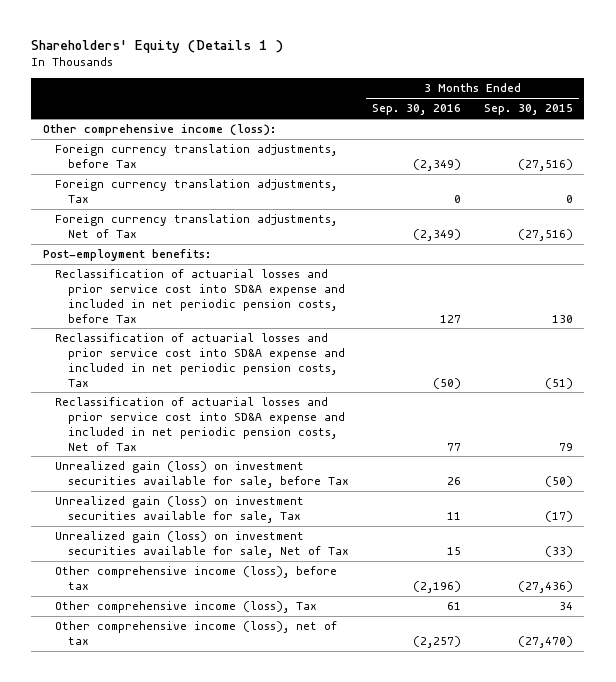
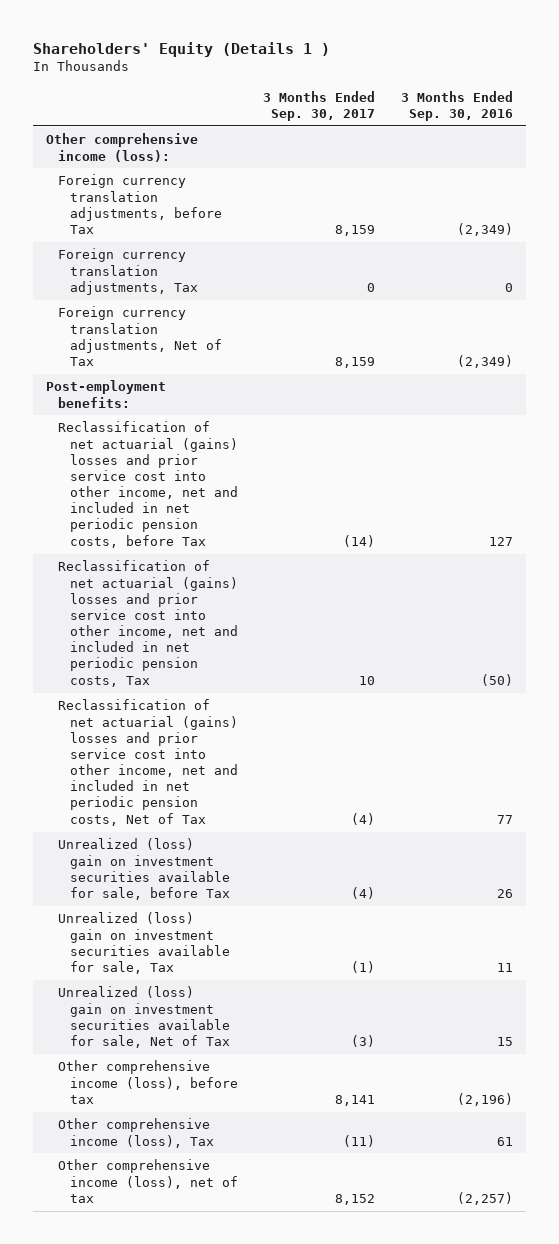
[484,104,574,116] Sep. 30, 2015 -> none
none -> [263,90,376,122] 3 Months Ended Sep. 30, 2017
[55,269,346,323] Reclassification of actuarial losses and prior service cost into SD&A expense and included in net periodic pension costs, before Tax -> [57,421,238,548] Reclassification of net actuarial (gains) losses and prior service cost into other income, net and included in net periodic pension costs, before Tax
[55,333,346,387] Reclassification of actuarial losses and prior service cost into SD&A expense and included in net periodic pension costs, Tax -> [57,560,238,687] Reclassification of net actuarial (gains) losses and prior service cost into other income, net and included in net periodic pension costs, Tax
[55,397,346,451] Reclassification of actuarial losses and prior service cost into SD&A expense and included in net periodic pension costs, Net of Tax -> [57,699,238,826] Reclassification of net actuarial (gains) losses and prior service cost into other income, net and included in net periodic pension costs, Net of Tax
[55,461,350,488] Unrealized gain (loss) on investment securities available for sale, before Tax -> [57,838,230,900] Unrealized (loss) gain on investment securities available for sale, before Tax
[55,496,305,523] Unrealized gain (loss) on investment securities available for sale, Tax -> [57,912,230,974] Unrealized (loss) gain on investment securities available for sale, Tax
[55,531,350,558] Unrealized gain (loss) on investment securities available for sale, Net of Tax -> [57,986,230,1048] Unrealized (loss) gain on investment securities available for sale, Net of Tax

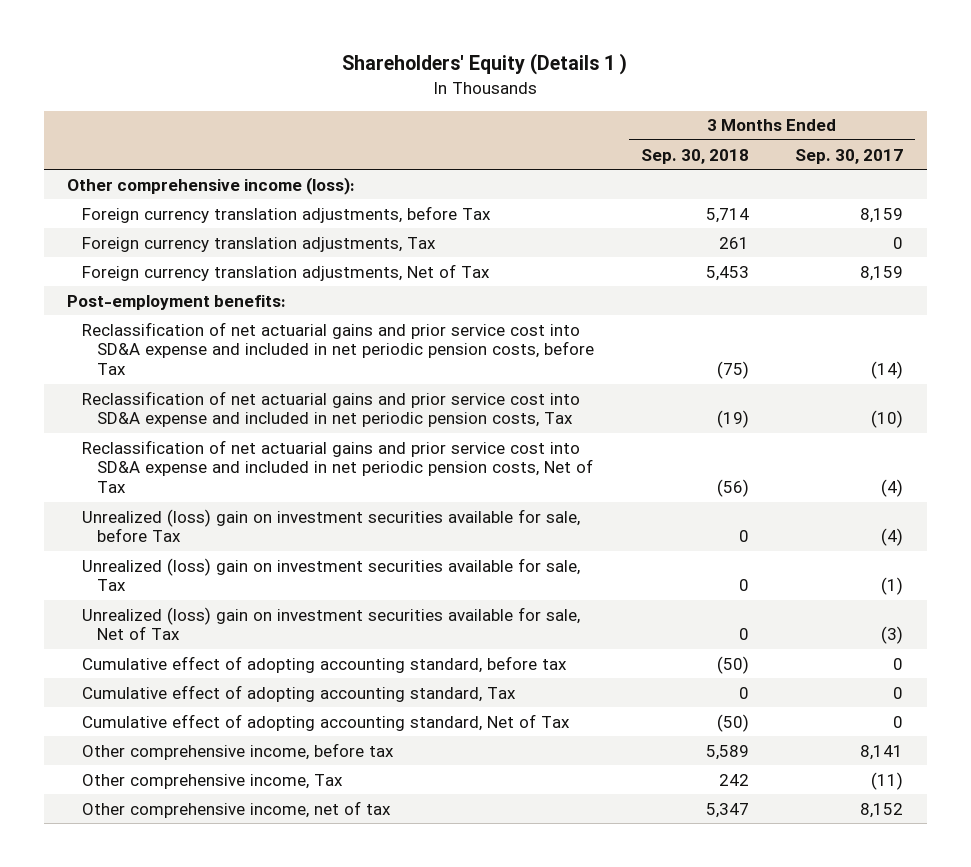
[400,90,513,122] 3 Months Ended Sep. 30, 2016 -> none
none -> [640,148,749,164] Sep. 30, 2018
[57,421,238,548] Reclassification of net actuarial (gains) losses and prior service cost into other income, net and included in net periodic pension costs, before Tax -> [81,321,594,376] Reclassification of net actuarial gains and prior service cost into SD&A expense and included in net periodic pension costs, before Tax
[57,560,238,687] Reclassification of net actuarial (gains) losses and prior service cost into other income, net and included in net periodic pension costs, Tax -> [81,390,580,428] Reclassification of net actuarial gains and prior service cost into SD&A expense and included in net periodic pension costs, Tax
[359,675,376,685] 10 -> [871,410,904,429] (10)
[57,699,238,826] Reclassification of net actuarial (gains) losses and prior service cost into other income, net and included in net periodic pension costs, Net of Tax -> [81,439,593,494] Reclassification of net actuarial gains and prior service cost into SD&A expense and included in net periodic pension costs, Net of Tax
none -> [81,655,567,673] Cumulative effect of adopting accounting standard, before tax
none -> [81,684,516,702] Cumulative effect of adopting accounting standard, Tax
none -> [81,713,570,731] Cumulative effect of adopting accounting standard, Net of Tax
[57,1060,238,1104] Other comprehensive income (loss), before tax -> [81,742,394,760] Other comprehensive income, before tax
[57,1118,214,1148] Other comprehensive income (loss), Tax -> [81,773,343,789] Other comprehensive income, Tax
[57,1159,238,1203] Other comprehensive income (loss), net of tax -> [81,800,391,818] Other comprehensive income, net of tax

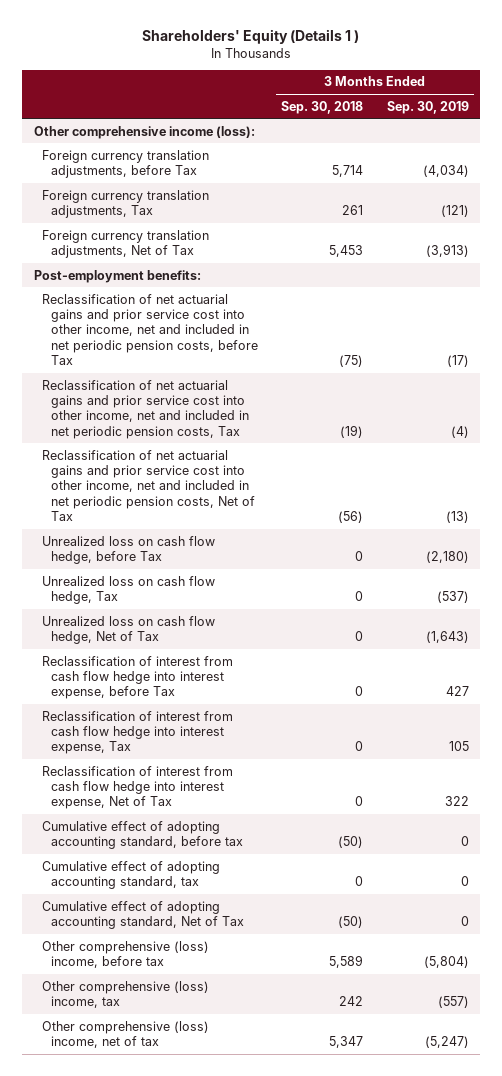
[795,148,904,164] Sep. 30, 2017 -> none
none -> [386,100,469,114] Sep. 30, 2019
[81,508,580,543] Unrealized (loss) gain on investment securities available for sale, before Tax -> none
[81,557,580,592] Unrealized (loss) gain on investment securities available for sale, Tax -> none
[81,606,580,641] Unrealized (loss) gain on investment securities available for sale, Net of Tax -> none
[81,321,594,376] Reclassification of net actuarial gains and prior service cost into SD&A expense and included in net periodic pension costs, before Tax -> [42,293,259,366] Reclassification of net actuarial gains and prior service cost into other income, net and included in net periodic pension costs, before Tax
[81,390,580,428] Reclassification of net actuarial gains and prior service cost into SD&A expense and included in net periodic pension costs, Tax -> [42,379,250,439] Reclassification of net actuarial gains and prior service cost into other income, net and included in net periodic pension costs, Tax
[81,439,593,494] Reclassification of net actuarial gains and prior service cost into SD&A expense and included in net periodic pension costs, Net of Tax -> [42,449,256,522] Reclassification of net actuarial gains and prior service cost into other income, net and included in net periodic pension costs, Net of Tax
none -> [42,535,216,564] Unrealized loss on cash flow hedge, before Tax
none -> [42,575,216,604] Unrealized loss on cash flow hedge, Tax
none -> [42,615,216,644] Unrealized loss on cash flow hedge, Net of Tax
none -> [42,655,234,700] Reclassification of interest from cash flow hedge into interest expense, before Tax
none -> [42,710,234,755] Reclassification of interest from cash flow hedge into interest expense, Tax
none -> [42,765,234,810] Reclassification of interest from cash flow hedge into interest expense, Net of Tax
[81,684,516,702] Cumulative effect of adopting accounting standard, Tax -> [42,860,221,889] Cumulative effect of adopting accounting standard, tax
[81,742,394,760] Other comprehensive income, before tax -> [42,940,210,968] Other comprehensive (loss) income, before tax
[81,773,343,789] Other comprehensive income, Tax -> [42,980,210,1008] Other comprehensive (loss) income, tax
[81,800,391,818] Other comprehensive income, net of tax -> [42,1020,210,1048] Other comprehensive (loss) income, net of tax

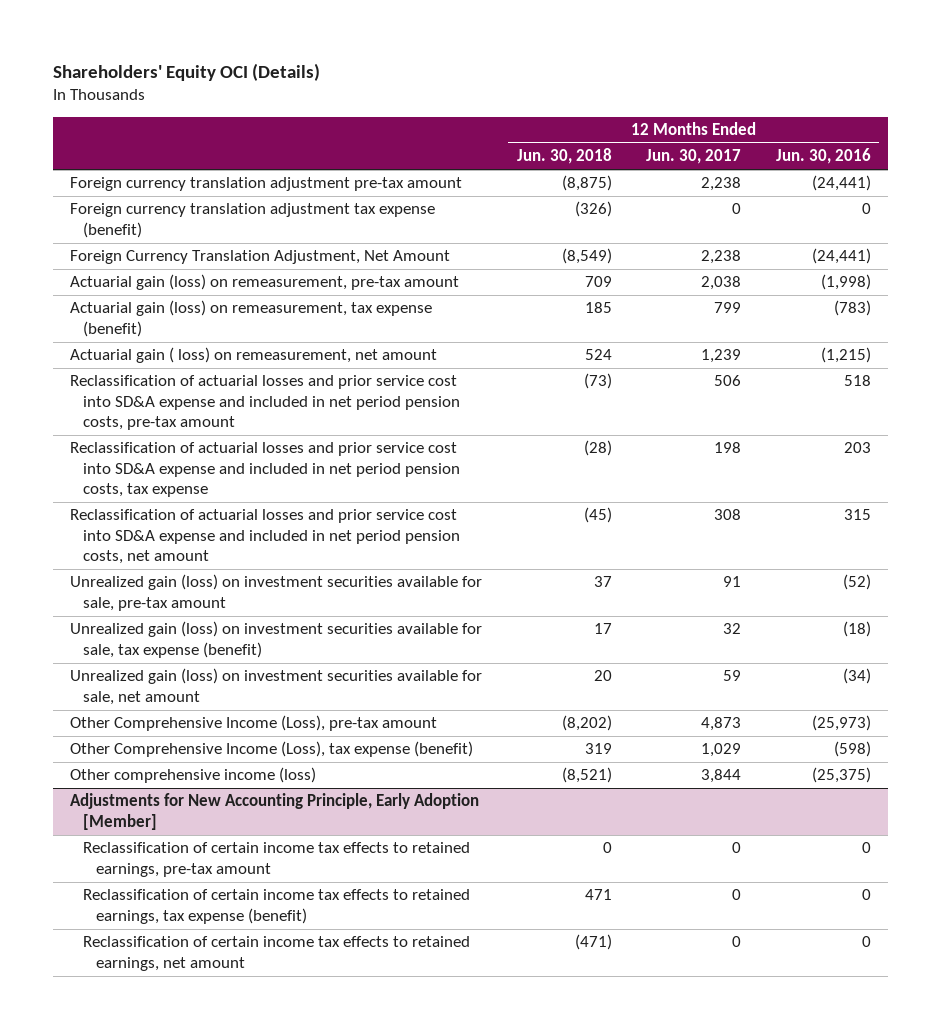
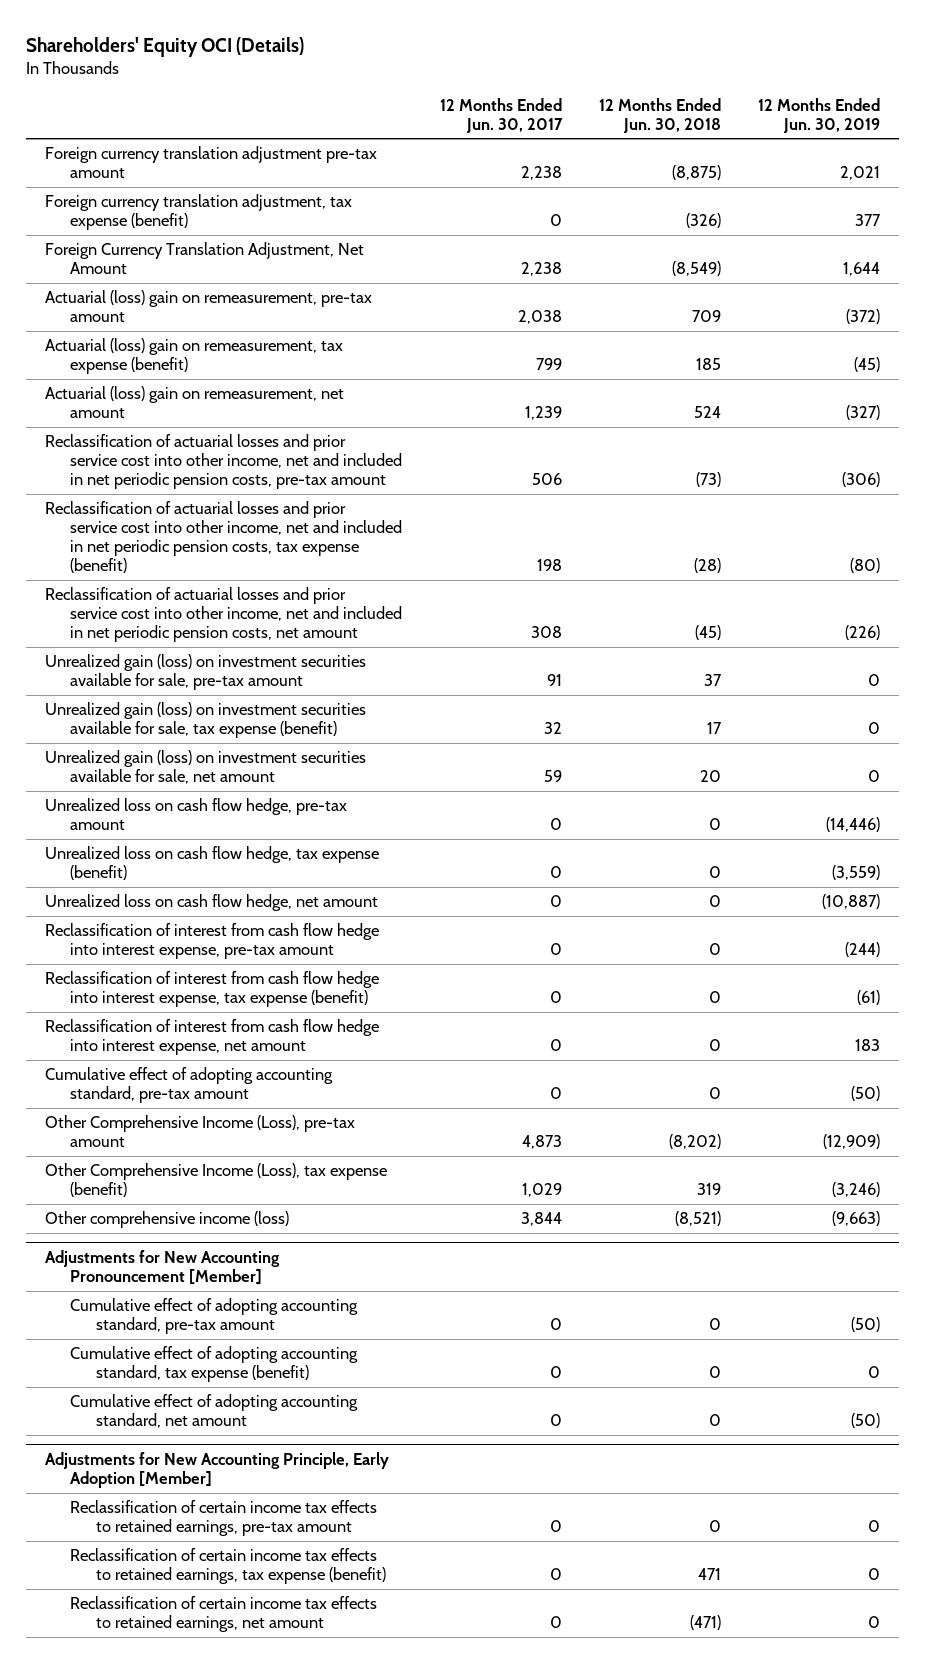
[775,148,871,165] Jun. 30, 2016 -> none
none -> [758,97,881,133] 12 Months Ended Jun. 30, 2019
[69,203,435,238] Foreign currency translation adjustment tax expense (benefit) -> [44,194,352,231] Foreign currency translation adjustment, tax expense (benefit)
[69,274,459,291] Actuarial gain (loss) on remeasurement, pre-tax amount -> [44,290,372,323] Actuarial (loss) gain on remeasurement, pre-tax amount
[69,300,432,337] Actuarial gain (loss) on remeasurement, tax expense (benefit) -> [44,338,343,375] Actuarial (loss) gain on remeasurement, tax expense (benefit)
[69,347,437,364] Actuarial gain ( loss) on remeasurement, net amount -> [44,386,344,419] Actuarial (loss) gain on remeasurement, net amount
[69,375,460,430] Reclassification of actuarial losses and prior service cost into SD&A expense and included in net period pension costs, pre-tax amount -> [44,434,403,490] Reclassification of actuarial losses and prior service cost into other income, net and included in net periodic pension costs, pre-tax amount
[69,442,460,497] Reclassification of actuarial losses and prior service cost into SD&A expense and included in net period pension costs, tax expense -> [44,501,403,574] Reclassification of actuarial losses and prior service cost into other income, net and included in net periodic pension costs, tax expense (benefit)
[69,509,460,564] Reclassification of actuarial losses and prior service cost into SD&A expense and included in net period pension costs, net amount -> [44,587,403,643] Reclassification of actuarial losses and prior service cost into other income, net and included in net periodic pension costs, net amount
none -> [44,798,347,831] Unrealized loss on cash flow hedge, pre-tax amount
none -> [44,846,379,881] Unrealized loss on cash flow hedge, tax expense (benefit)
none -> [44,894,378,912] Unrealized loss on cash flow hedge, net amount
none -> [44,923,379,960] Reclassification of interest from cash flow hedge into interest expense, pre-tax amount
none -> [44,971,379,1008] Reclassification of interest from cash flow hedge into interest expense, tax expense (benefit)
none -> [44,1019,379,1056] Reclassification of interest from cash flow hedge into interest expense, net amount
none -> [44,1067,333,1104] Cumulative effect of adopting accounting standard, pre-tax amount
none -> [44,1249,280,1285] Adjustments for New Accounting Pronouncement [Member]
none -> [70,1298,359,1335] Cumulative effect of adopting accounting standard, pre-tax amount
none -> [70,1346,359,1383] Cumulative effect of adopting accounting standard, tax expense (benefit)
none -> [70,1394,359,1429] Cumulative effect of adopting accounting standard, net amount

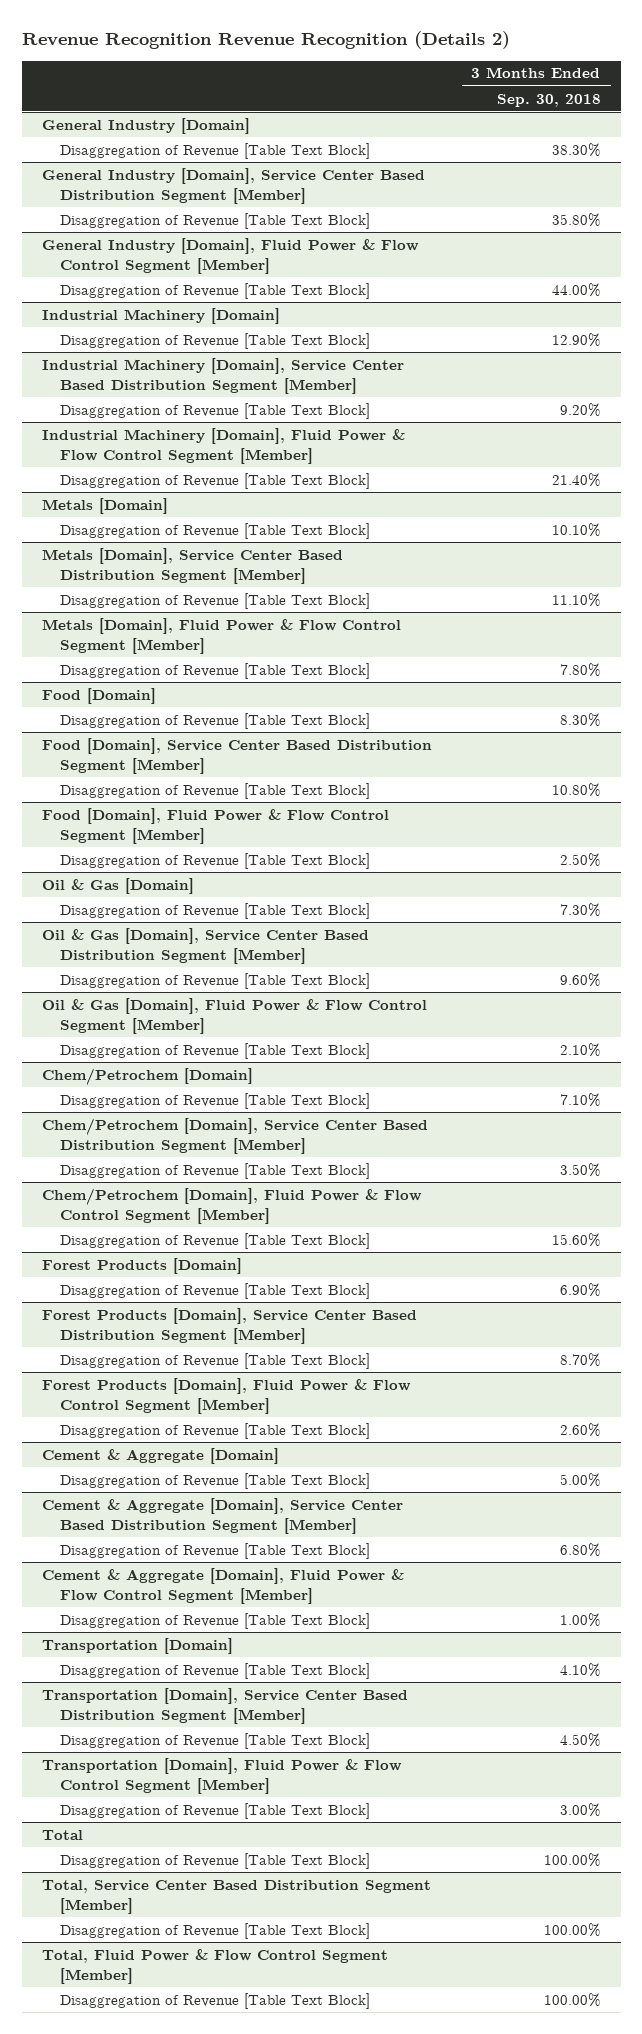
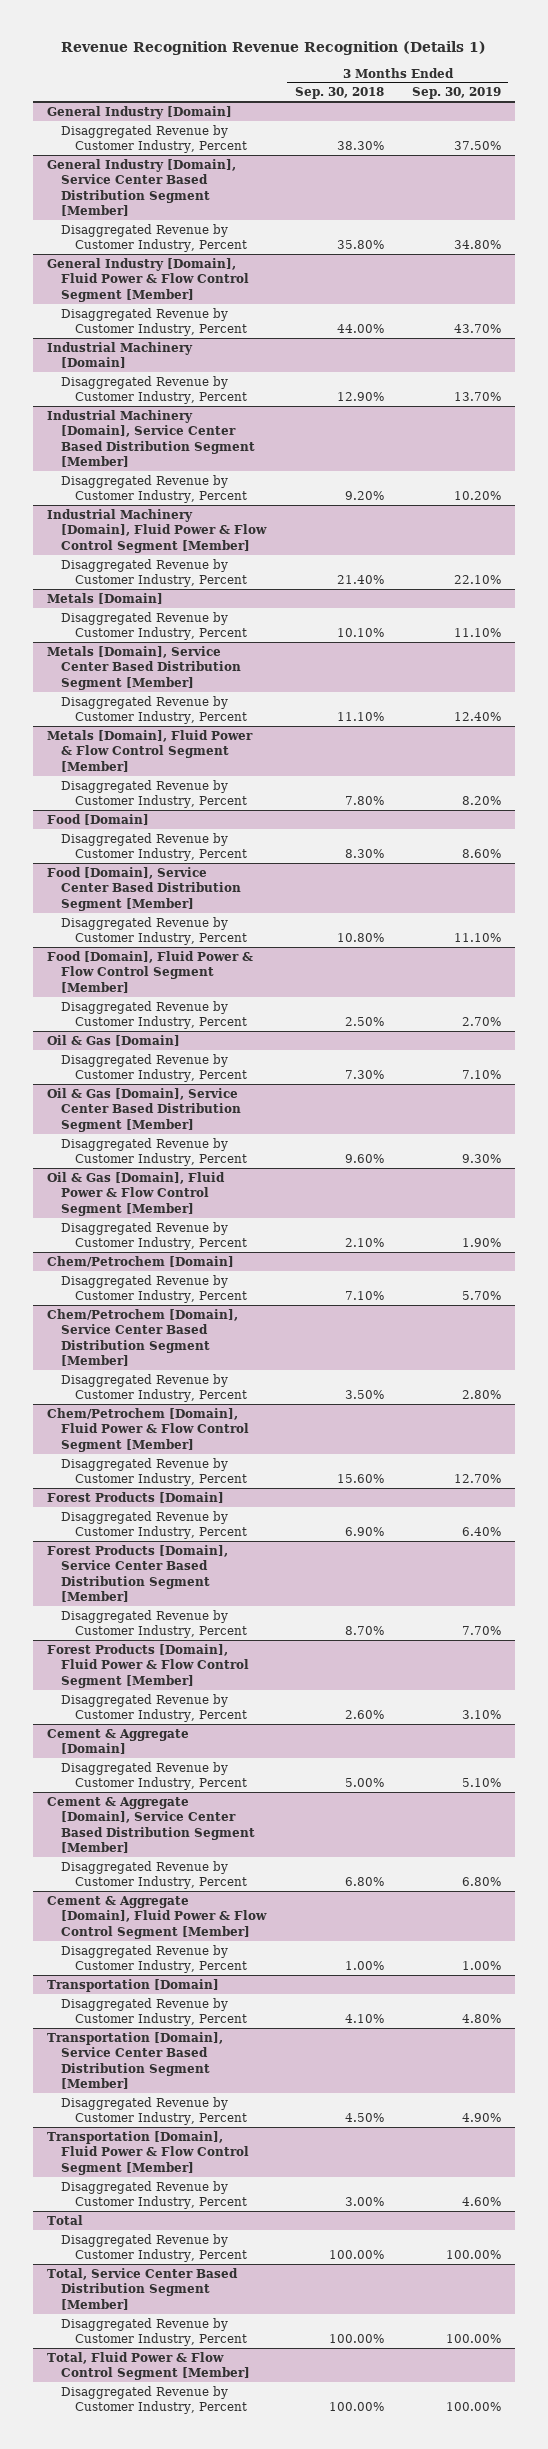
[21,31,510,50] Revenue Recognition Revenue Recognition (Details 2) -> [61,40,487,55] Revenue Recognition Revenue Recognition (Details 1)
none -> [412,87,502,100] Sep. 30, 2019
[60,142,371,159] Disaggregation of Revenue [Table Text Block] -> [61,124,247,154] Disaggregated Revenue by Customer Industry, Percent
[60,212,371,229] Disaggregation of Revenue [Table Text Block] -> [61,223,247,253] Disaggregated Revenue by Customer Industry, Percent
[60,282,371,299] Disaggregation of Revenue [Table Text Block] -> [61,307,247,337] Disaggregated Revenue by Customer Industry, Percent
[60,332,371,349] Disaggregation of Revenue [Table Text Block] -> [61,375,247,405] Disaggregated Revenue by Customer Industry, Percent
[60,402,371,419] Disaggregation of Revenue [Table Text Block] -> [61,474,247,504] Disaggregated Revenue by Customer Industry, Percent
[60,472,371,489] Disaggregation of Revenue [Table Text Block] -> [61,558,247,588] Disaggregated Revenue by Customer Industry, Percent
[60,522,371,539] Disaggregation of Revenue [Table Text Block] -> [61,611,247,641] Disaggregated Revenue by Customer Industry, Percent
[60,592,371,609] Disaggregation of Revenue [Table Text Block] -> [61,695,247,725] Disaggregated Revenue by Customer Industry, Percent
[60,662,371,679] Disaggregation of Revenue [Table Text Block] -> [61,779,247,809] Disaggregated Revenue by Customer Industry, Percent
[60,712,371,729] Disaggregation of Revenue [Table Text Block] -> [61,832,247,862] Disaggregated Revenue by Customer Industry, Percent
[60,782,371,799] Disaggregation of Revenue [Table Text Block] -> [61,916,247,946] Disaggregated Revenue by Customer Industry, Percent
[60,852,371,869] Disaggregation of Revenue [Table Text Block] -> [61,1000,247,1030] Disaggregated Revenue by Customer Industry, Percent
[60,902,371,919] Disaggregation of Revenue [Table Text Block] -> [61,1053,247,1083] Disaggregated Revenue by Customer Industry, Percent
[60,972,371,989] Disaggregation of Revenue [Table Text Block] -> [61,1137,247,1167] Disaggregated Revenue by Customer Industry, Percent
[60,1042,371,1059] Disaggregation of Revenue [Table Text Block] -> [61,1221,247,1251] Disaggregated Revenue by Customer Industry, Percent
[60,1092,371,1109] Disaggregation of Revenue [Table Text Block] -> [61,1274,247,1304] Disaggregated Revenue by Customer Industry, Percent
[60,1162,371,1179] Disaggregation of Revenue [Table Text Block] -> [61,1373,247,1403] Disaggregated Revenue by Customer Industry, Percent
[60,1232,371,1249] Disaggregation of Revenue [Table Text Block] -> [61,1457,247,1487] Disaggregated Revenue by Customer Industry, Percent
[60,1282,371,1299] Disaggregation of Revenue [Table Text Block] -> [61,1510,247,1540] Disaggregated Revenue by Customer Industry, Percent
[60,1352,371,1369] Disaggregation of Revenue [Table Text Block] -> [61,1609,247,1639] Disaggregated Revenue by Customer Industry, Percent
[60,1422,371,1439] Disaggregation of Revenue [Table Text Block] -> [61,1693,247,1723] Disaggregated Revenue by Customer Industry, Percent
[60,1472,371,1489] Disaggregation of Revenue [Table Text Block] -> [61,1761,247,1791] Disaggregated Revenue by Customer Industry, Percent
[60,1542,371,1559] Disaggregation of Revenue [Table Text Block] -> [61,1860,247,1890] Disaggregated Revenue by Customer Industry, Percent
[60,1612,371,1629] Disaggregation of Revenue [Table Text Block] -> [61,1944,247,1974] Disaggregated Revenue by Customer Industry, Percent
[60,1662,371,1679] Disaggregation of Revenue [Table Text Block] -> [61,1997,247,2027] Disaggregated Revenue by Customer Industry, Percent
[60,1732,371,1749] Disaggregation of Revenue [Table Text Block] -> [61,2096,247,2126] Disaggregated Revenue by Customer Industry, Percent
[60,1802,371,1819] Disaggregation of Revenue [Table Text Block] -> [61,2180,247,2210] Disaggregated Revenue by Customer Industry, Percent
[60,1852,371,1869] Disaggregation of Revenue [Table Text Block] -> [61,2233,247,2263] Disaggregated Revenue by Customer Industry, Percent
[60,1922,371,1939] Disaggregation of Revenue [Table Text Block] -> [61,2317,247,2347] Disaggregated Revenue by Customer Industry, Percent
[60,1992,371,2009] Disaggregation of Revenue [Table Text Block] -> [61,2385,247,2415] Disaggregated Revenue by Customer Industry, Percent

